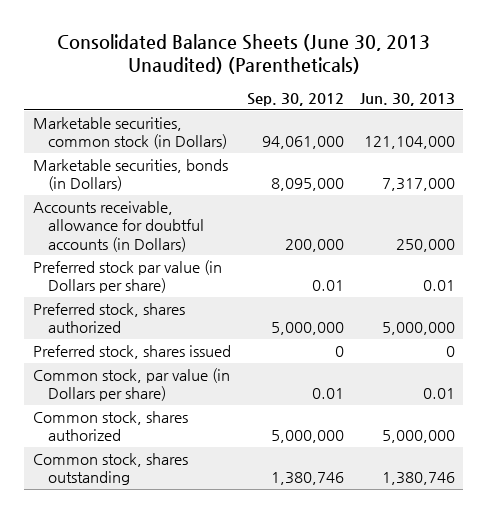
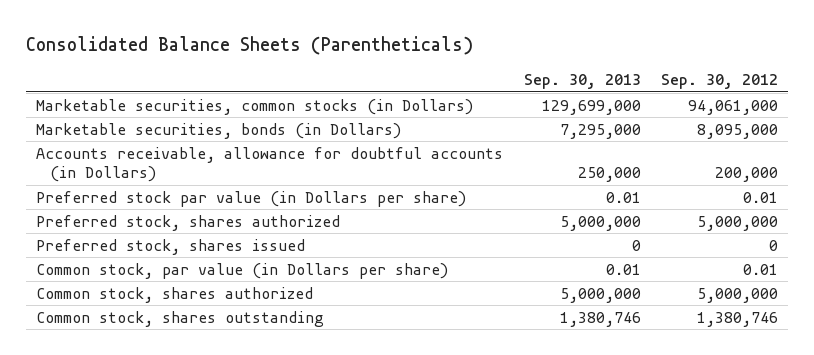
[56,33,430,75] Consolidated Balance Sheets (June 30, 2013 Unaudited) (Parentheticals) -> [26,36,474,56] Consolidated Balance Sheets (Parentheticals)
[359,93,455,107] Jun. 30, 2013 -> none
none -> [523,74,641,90] Sep. 30, 2013
[32,117,227,150] Marketable securities, common stock (in Dollars) -> [36,98,474,115] Marketable securities, common stocks (in Dollars)

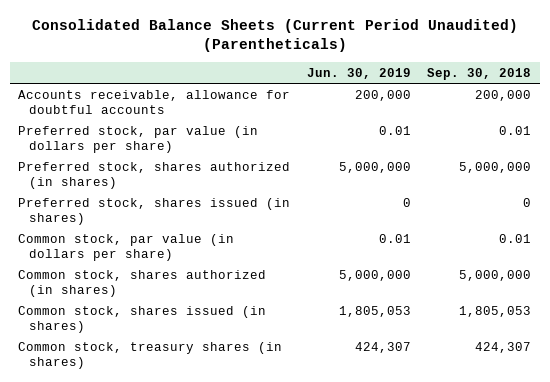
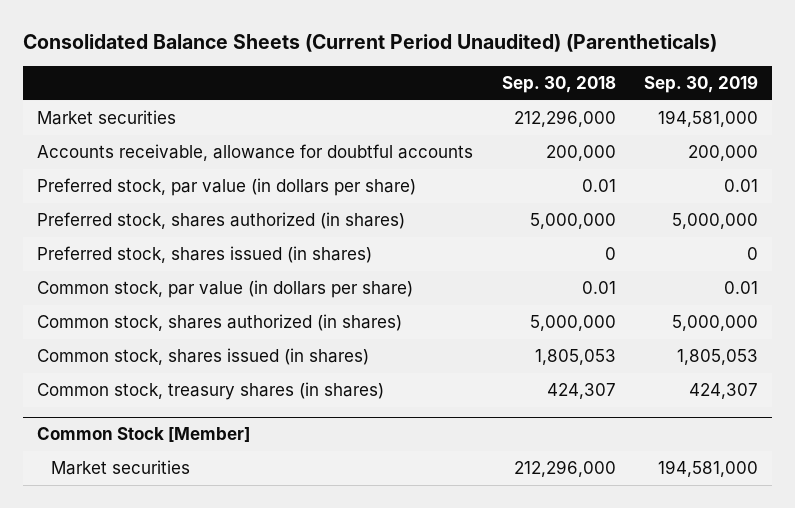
[306,67,411,79] Jun. 30, 2019 -> none
none -> [644,75,759,94] Sep. 30, 2019
none -> [36,110,176,126] Market securities
none -> [36,427,250,443] Common Stock [Member]
none -> [51,460,191,476] Market securities

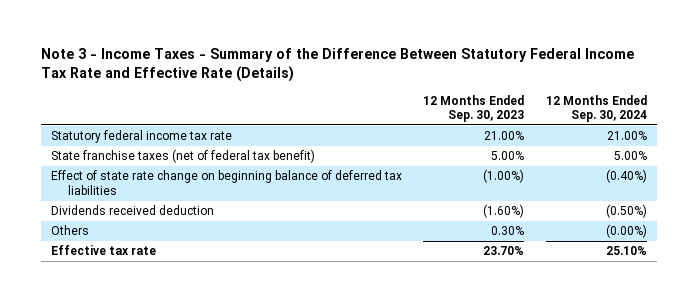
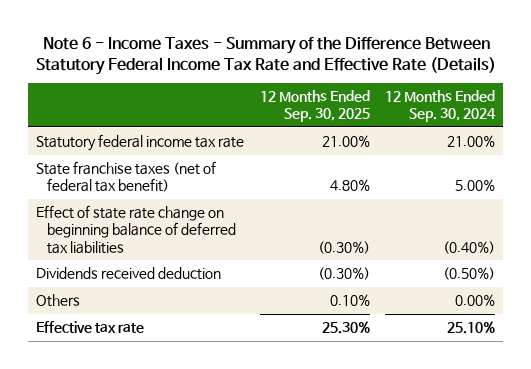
[40,48,634,83] Note 3 - Income Taxes - Summary of the Difference Between Statutory Federal Income Tax Rate and Effective Rate (Details) -> [35,37,496,75] Note 6 - Income Taxes - Summary of the Difference Between Statutory Federal Income Tax Rate and Effective Rate (Details)
[423,94,525,123] 12 Months Ended Sep. 30, 2023 -> none
none -> [259,90,370,123] 12 Months Ended Sep. 30, 2025
[605,224,647,239] (0.00%) -> [455,294,496,307] 0.00%

